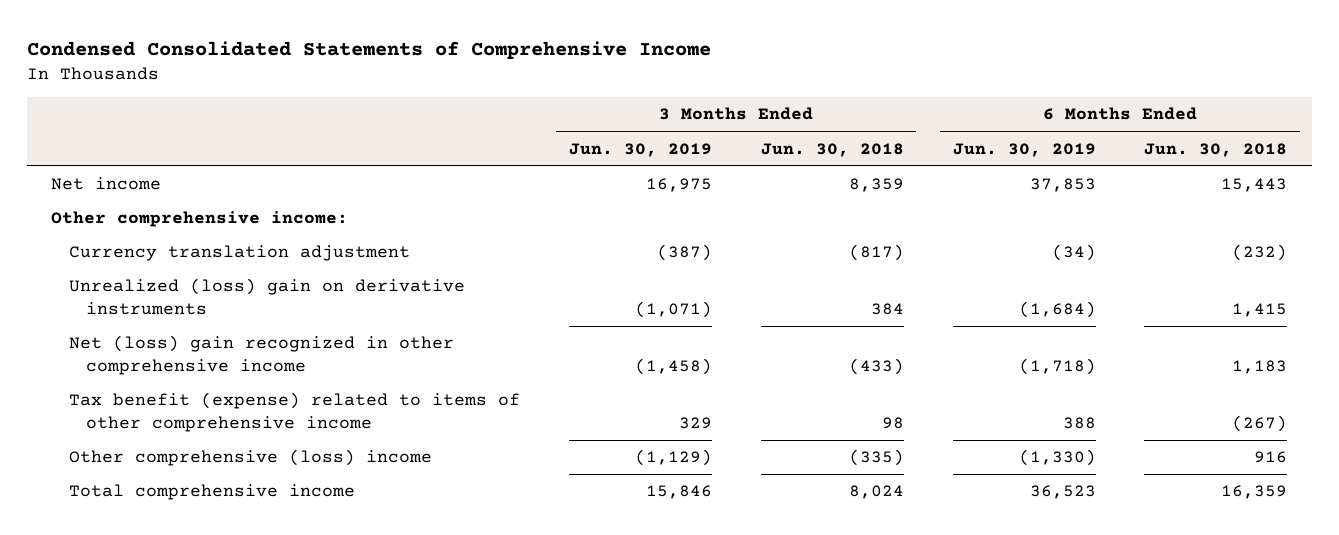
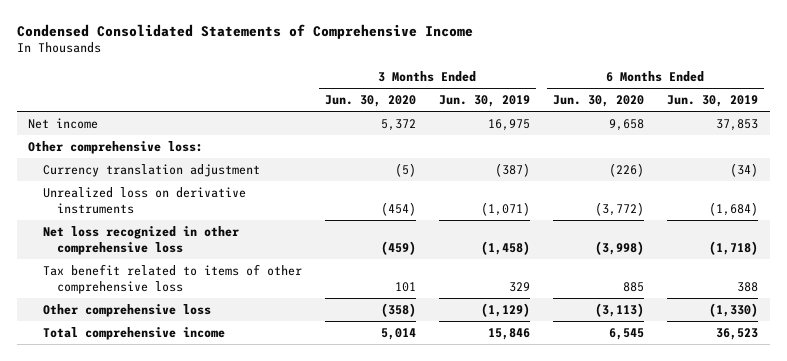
[760,142,904,157] Jun. 30, 2018 -> none
[1144,142,1288,157] Jun. 30, 2018 -> none
none -> [324,95,416,108] Jun. 30, 2020
none -> [552,95,644,108] Jun. 30, 2020
[51,211,349,228] Other comprehensive income: -> [28,140,204,154] Other comprehensive loss:
[68,278,465,316] Unrealized (loss) gain on derivative instruments -> [42,186,246,214] Unrealized loss on derivative instruments
[68,335,454,376] Net (loss) gain recognized in other comprehensive income -> [42,225,239,255] Net loss recognized in other comprehensive loss
[68,392,520,433] Tax benefit (expense) related to items of other comprehensive income -> [42,263,302,294] Tax benefit related to items of other comprehensive loss
[68,449,432,467] Other comprehensive (loss) income -> [42,303,211,317] Other comprehensive loss

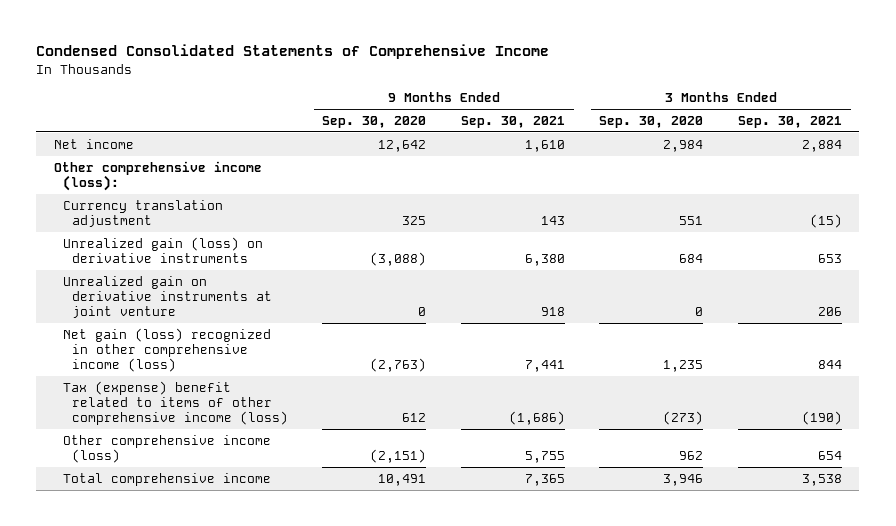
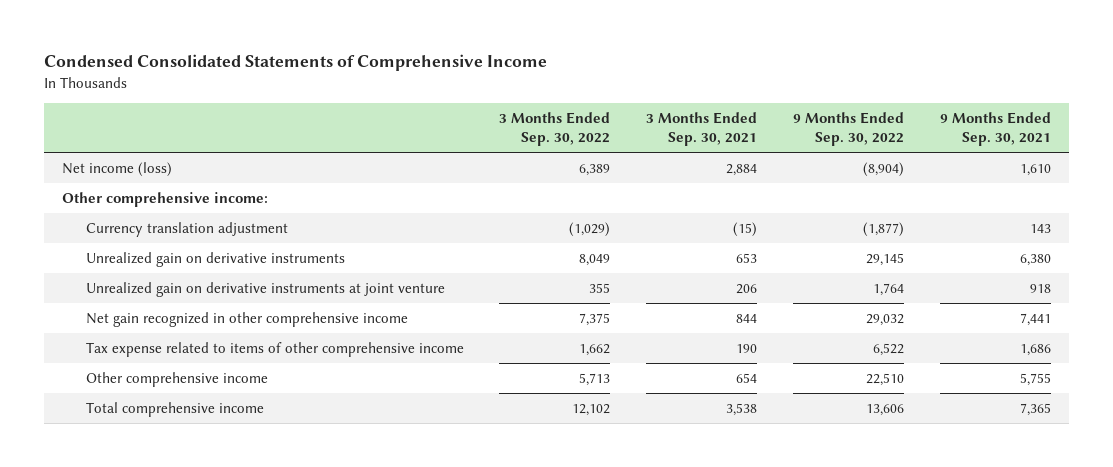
[322,116,427,129] Sep. 30, 2020 -> none
[599,116,704,129] Sep. 30, 2020 -> none
none -> [499,111,611,147] 3 Months Ended Sep. 30, 2022
none -> [793,111,905,147] 9 Months Ended Sep. 30, 2022
[53,138,134,149] Net income -> [61,161,172,177] Net income (loss)
[53,160,262,191] Other comprehensive income (loss): -> [61,191,268,207] Other comprehensive income:
[62,236,263,263] Unrealized gain (loss) on derivative instruments -> [85,251,345,267] Unrealized gain on derivative instruments
[62,327,271,373] Net gain (loss) recognized in other comprehensive income (loss) -> [85,311,408,327] Net gain recognized in other comprehensive income
[62,380,288,426] Tax (expense) benefit related to items of other comprehensive income (loss) -> [85,341,464,357] Tax expense related to items of other comprehensive income
[508,411,565,426] (1,686) -> [1019,343,1051,356] 1,686
[801,411,842,426] (190) -> [736,343,758,353] 190
[62,434,271,463] Other comprehensive income (loss) -> [85,371,268,387] Other comprehensive income

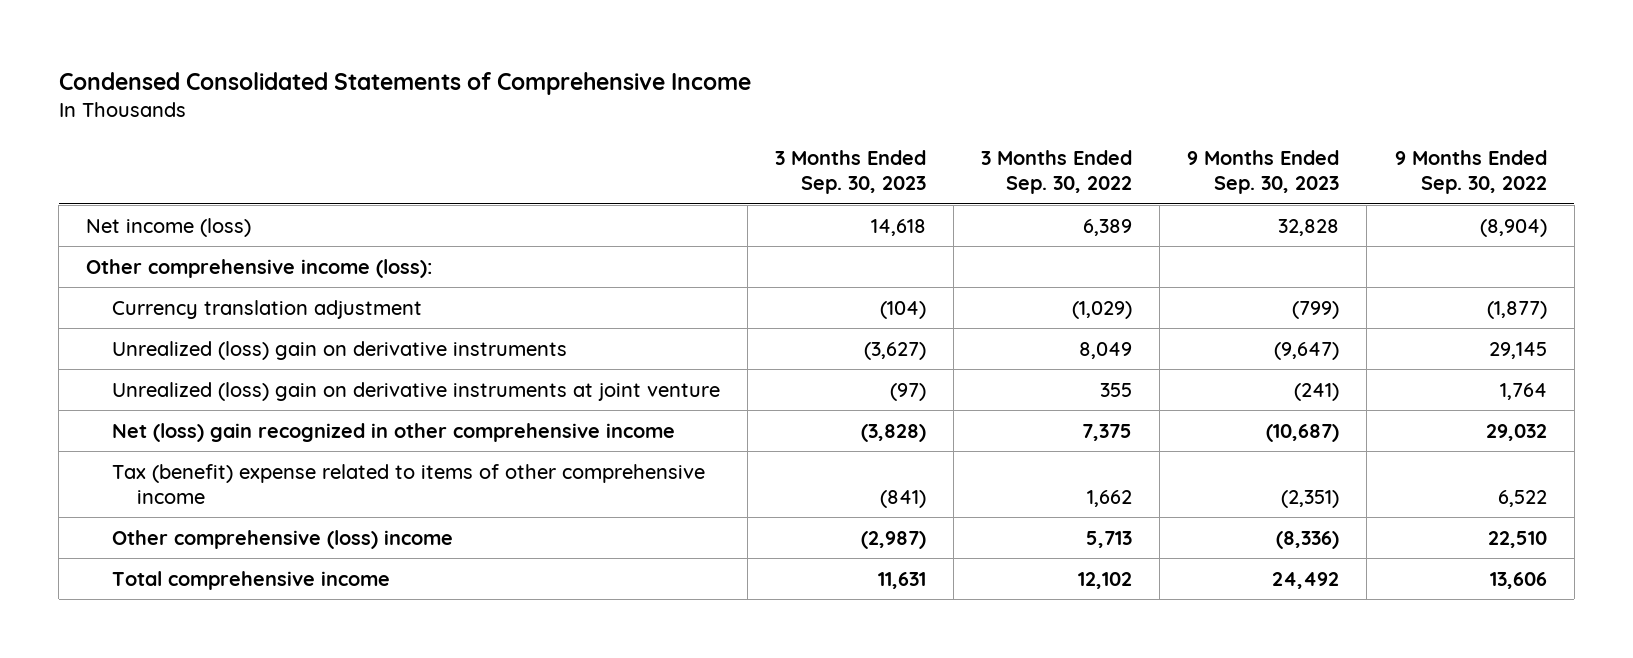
[646,111,758,147] 3 Months Ended Sep. 30, 2021 -> none
[939,111,1051,147] 9 Months Ended Sep. 30, 2021 -> none
none -> [774,149,926,195] 3 Months Ended Sep. 30, 2023
none -> [1187,149,1340,195] 9 Months Ended Sep. 30, 2023
[61,191,268,207] Other comprehensive income: -> [86,258,433,278] Other comprehensive income (loss):
[85,251,345,267] Unrealized gain on derivative instruments -> [111,340,567,360] Unrealized (loss) gain on derivative instruments
[85,281,445,297] Unrealized gain on derivative instruments at joint venture -> [111,381,720,401] Unrealized (loss) gain on derivative instruments at joint venture
[85,311,408,327] Net gain recognized in other comprehensive income -> [111,422,675,442] Net (loss) gain recognized in other comprehensive income
[85,341,464,357] Tax expense related to items of other comprehensive income -> [111,463,705,505] Tax (benefit) expense related to items of other comprehensive income
[85,371,268,387] Other comprehensive income -> [111,529,453,549] Other comprehensive (loss) income

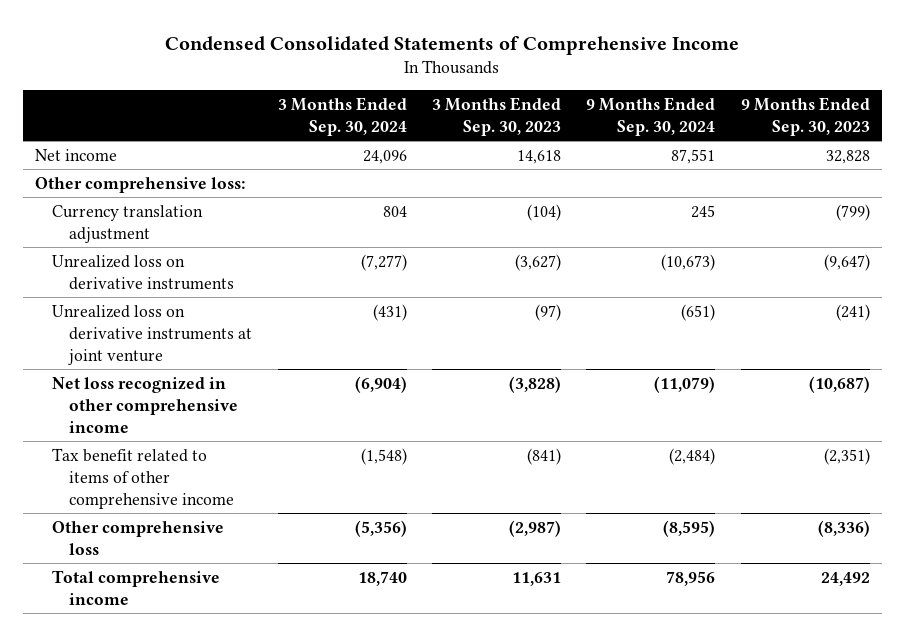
[981,149,1133,195] 3 Months Ended Sep. 30, 2022 -> none
[1394,149,1547,195] 9 Months Ended Sep. 30, 2022 -> none
none -> [277,96,407,137] 3 Months Ended Sep. 30, 2024
none -> [586,96,716,137] 9 Months Ended Sep. 30, 2024
[86,217,252,237] Net income (loss) -> [35,148,118,161] Net income
[86,258,433,278] Other comprehensive income (loss): -> [35,176,246,193] Other comprehensive loss:
[111,340,567,360] Unrealized (loss) gain on derivative instruments -> [52,254,235,290] Unrealized loss on derivative instruments
[111,381,720,401] Unrealized (loss) gain on derivative instruments at joint venture -> [52,304,253,365] Unrealized loss on derivative instruments at joint venture
[111,422,675,442] Net (loss) gain recognized in other comprehensive income -> [52,376,239,433] Net loss recognized in other comprehensive income
[111,463,705,505] Tax (benefit) expense related to items of other comprehensive income -> [52,447,235,509] Tax benefit related to items of other comprehensive income
[111,529,453,549] Other comprehensive (loss) income -> [52,520,225,555] Other comprehensive loss

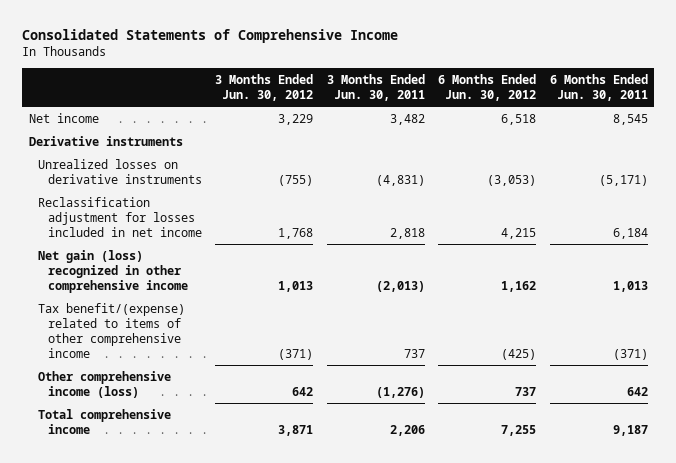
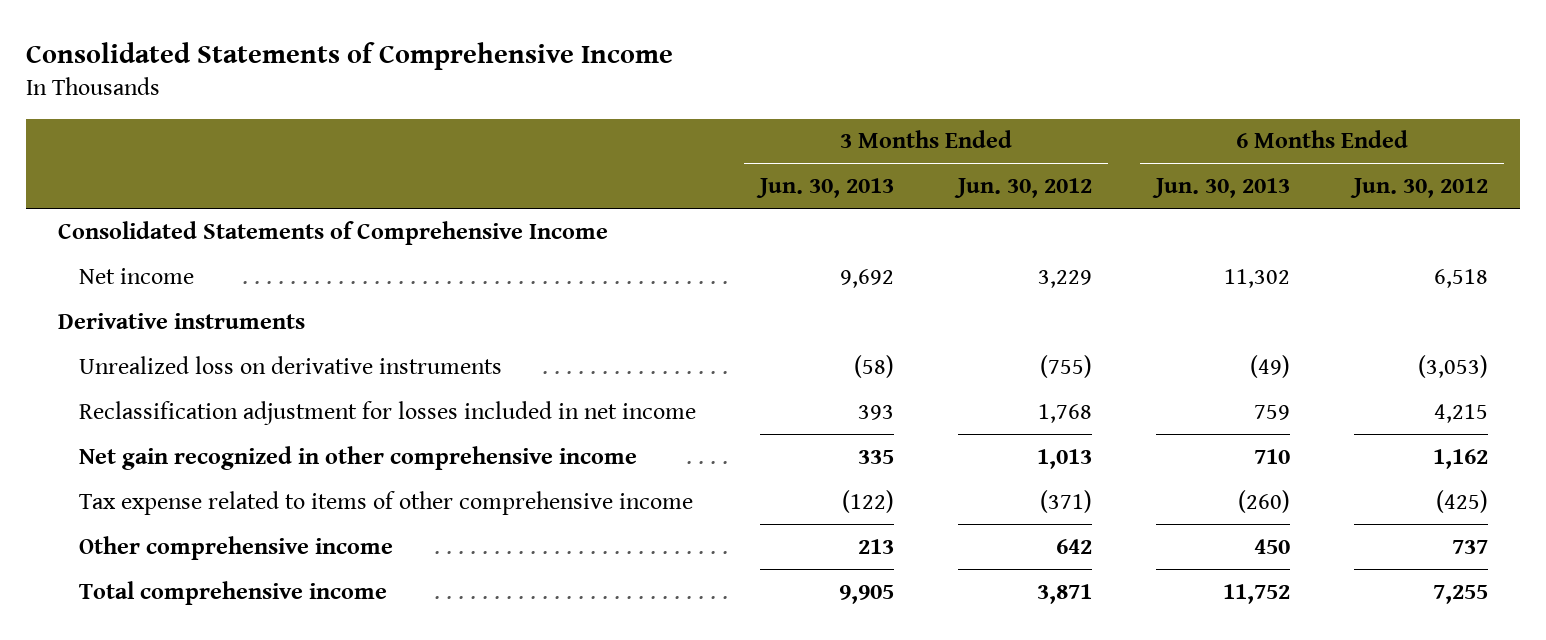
[326,73,425,101] 3 Months Ended Jun. 30, 2011 -> none
[549,73,648,101] 6 Months Ended Jun. 30, 2011 -> none
none -> [756,178,895,199] Jun. 30, 2013
none -> [1152,178,1291,199] Jun. 30, 2013
none -> [57,220,608,245] Consolidated Statements of Comprehensive Income
[38,158,202,184] Unrealized losses on derivative instruments -> [79,355,503,374] Unrealized loss on derivative instruments
[38,249,188,293] Net gain (loss) recognized in other comprehensive income -> [79,445,638,470] Net gain recognized in other comprehensive income
[38,302,186,358] Tax benefit/(expense) related to items of other comprehensive income -> [79,490,694,515] Tax expense related to items of other comprehensive income
[38,370,172,398] Other comprehensive income (loss) -> [79,535,394,560] Other comprehensive income

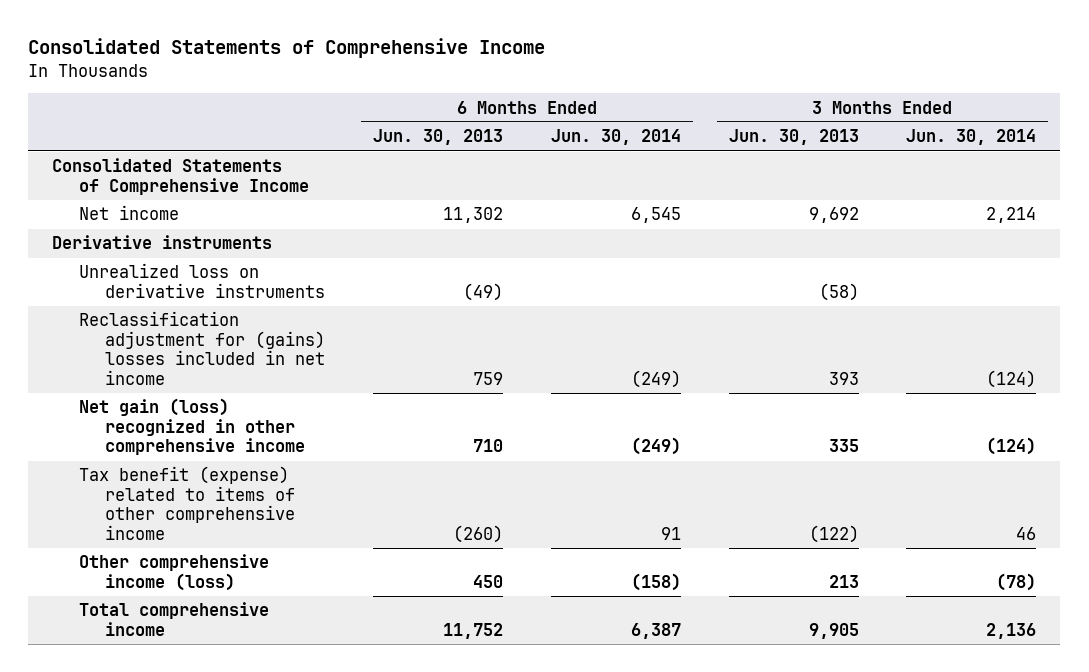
[954,178,1093,199] Jun. 30, 2012 -> none
[1350,178,1489,199] Jun. 30, 2012 -> none
none -> [550,129,681,146] Jun. 30, 2014
none -> [906,129,1037,146] Jun. 30, 2014
[79,400,697,425] Reclassification adjustment for losses included in net income -> [78,311,326,385] Reclassification adjustment for (gains) losses included in net income
[79,445,638,470] Net gain recognized in other comprehensive income -> [78,398,306,456] Net gain (loss) recognized in other comprehensive income
[79,490,694,515] Tax expense related to items of other comprehensive income -> [78,466,296,540] Tax benefit (expense) related to items of other comprehensive income
[79,535,394,560] Other comprehensive income -> [78,554,269,591] Other comprehensive income (loss)

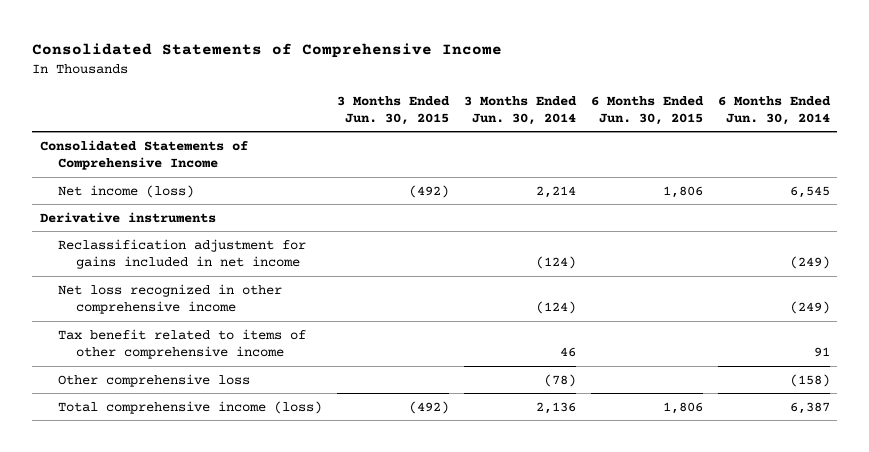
[373,129,504,146] Jun. 30, 2013 -> none
[728,129,859,146] Jun. 30, 2013 -> none
none -> [336,95,450,125] 3 Months Ended Jun. 30, 2015
none -> [590,95,704,125] 6 Months Ended Jun. 30, 2015
[78,205,179,221] Net income -> [57,184,194,198] Net income (loss)
[78,263,326,298] Unrealized loss on derivative instruments -> none
[78,311,326,385] Reclassification adjustment for (gains) losses included in net income -> [57,238,306,270] Reclassification adjustment for gains included in net income
[78,398,306,456] Net gain (loss) recognized in other comprehensive income -> [57,283,282,315] Net loss recognized in other comprehensive income
[78,466,296,540] Tax benefit (expense) related to items of other comprehensive income -> [57,328,306,360] Tax benefit related to items of other comprehensive income
[78,554,269,591] Other comprehensive income (loss) -> [57,373,250,387] Other comprehensive loss
[78,602,269,636] Total comprehensive income -> [57,400,322,414] Total comprehensive income (loss)

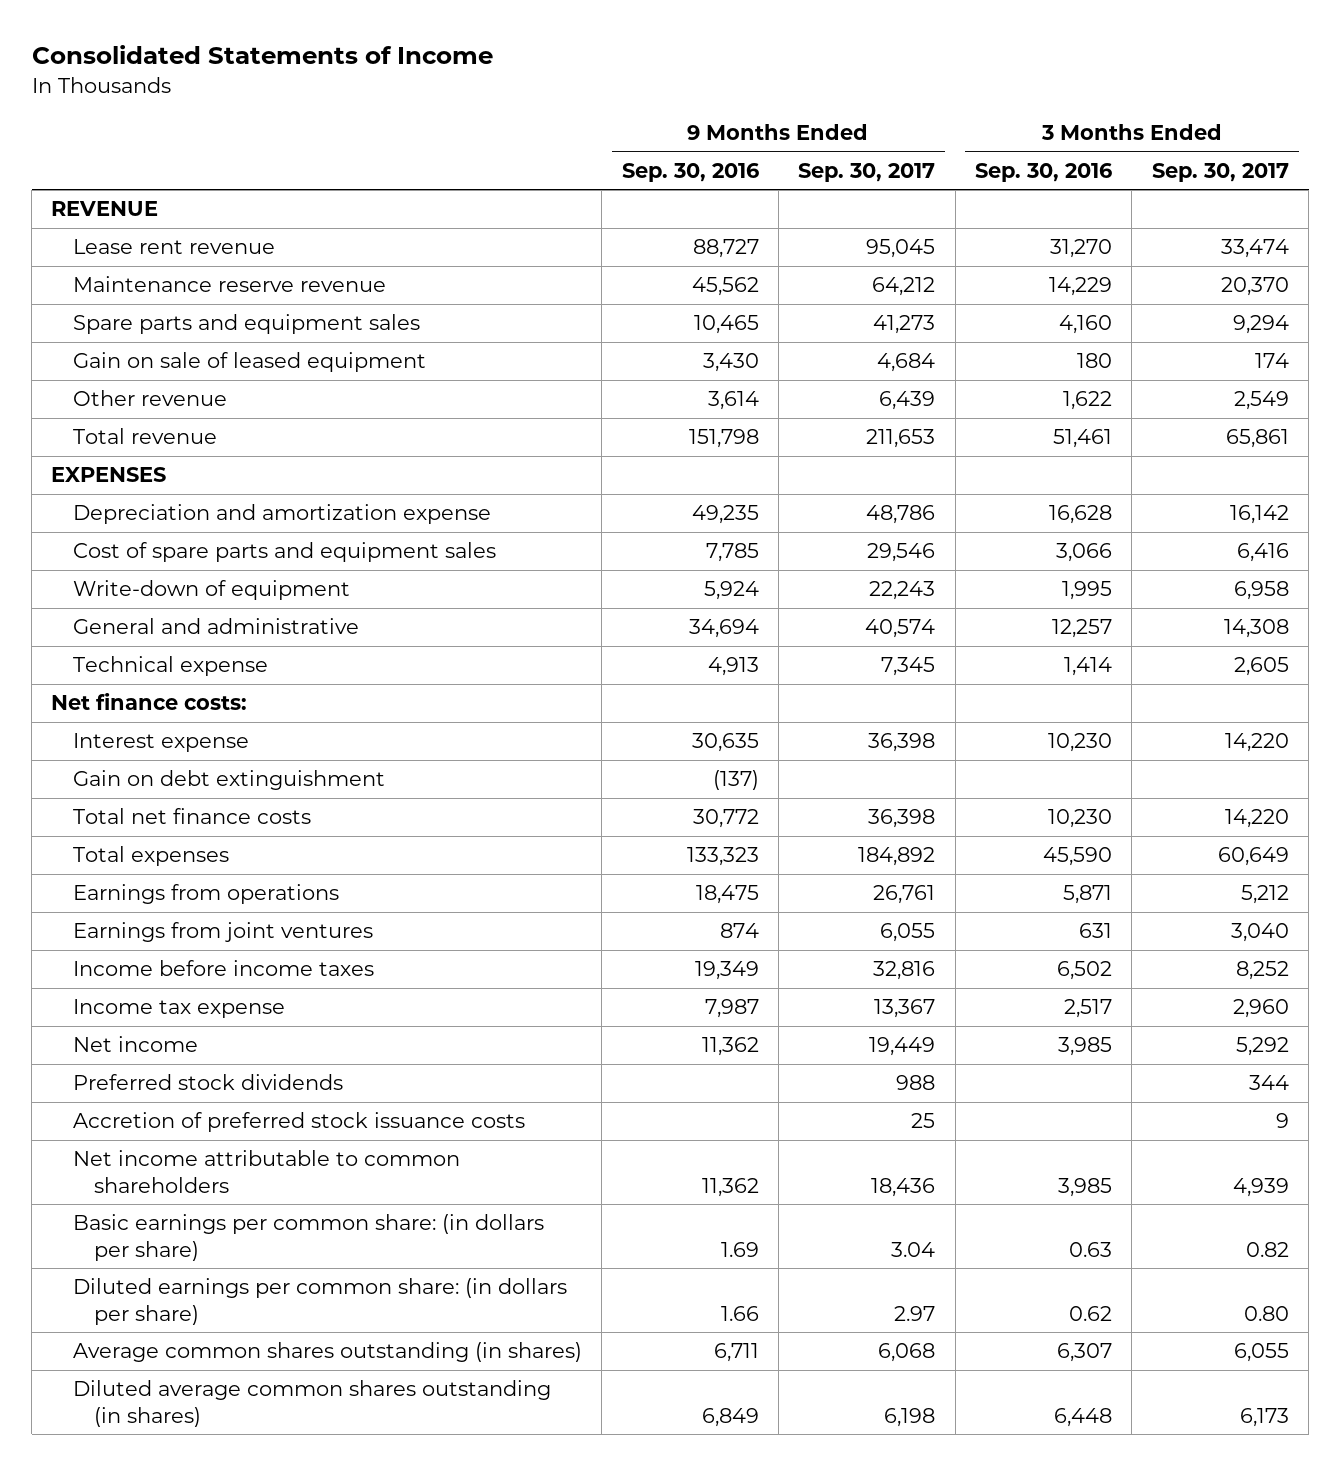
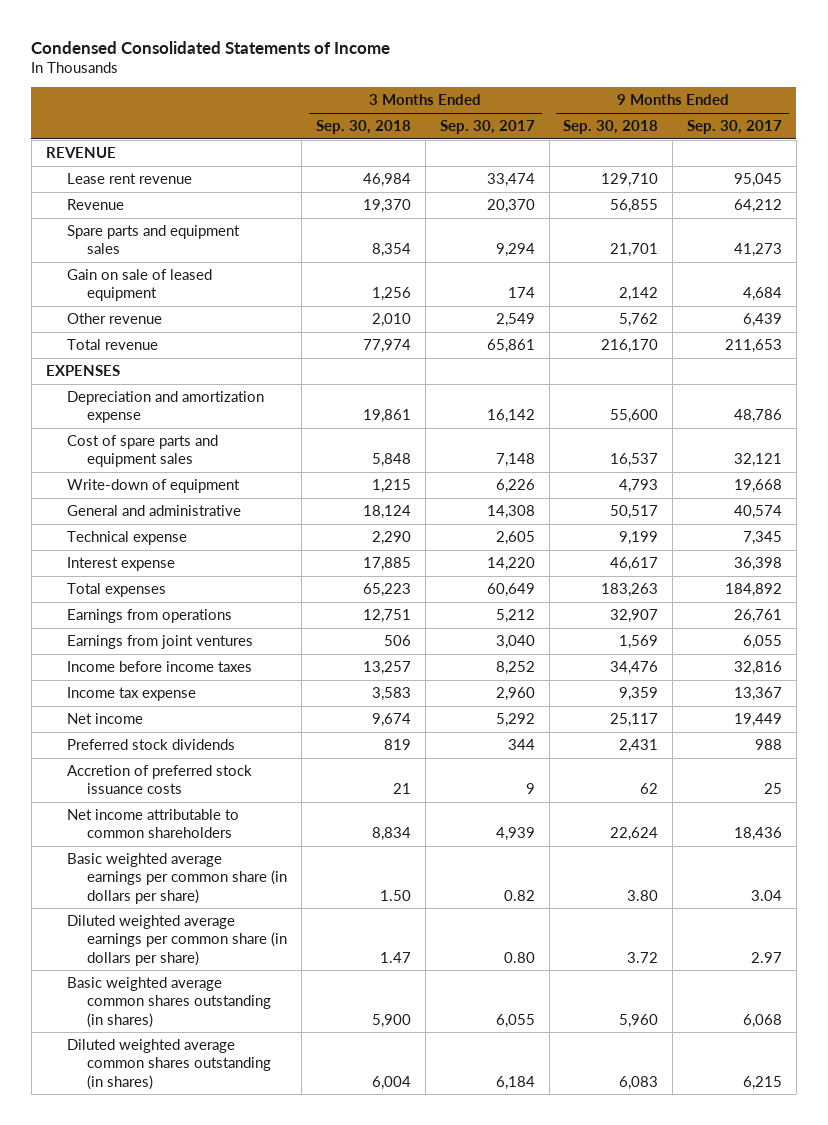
[31,45,493,65] Consolidated Statements of Income -> [31,40,391,54] Condensed Consolidated Statements of Income
[621,162,759,182] Sep. 30, 2016 -> none
[975,162,1113,182] Sep. 30, 2016 -> none
none -> [316,119,412,134] Sep. 30, 2018
none -> [563,119,659,134] Sep. 30, 2018
[72,276,386,293] Maintenance reserve revenue -> [66,198,124,210] Revenue
[867,543,936,563] 29,546 -> [734,453,783,468] 32,121
[1236,543,1289,563] 6,416 -> [495,453,535,468] 7,148
[869,581,936,601] 22,243 -> [734,478,783,493] 19,668
[1233,581,1289,601] 6,958 -> [495,478,535,493] 6,226
[51,693,248,711] Net finance costs: -> none
[72,770,385,791] Gain on debt extinguishment -> none
[72,808,311,825] Total net finance costs -> none
[72,1214,544,1262] Basic earnings per common share: (in dollars per share) -> [66,852,288,904] Basic weighted average earnings per common share (in dollars per share)
[72,1278,567,1326] Diluted earnings per common share: (in dollars per share) -> [66,914,288,966] Diluted weighted average earnings per common share (in dollars per share)
[72,1342,582,1363] Average common shares outstanding (in shares) -> [66,976,272,1028] Basic weighted average common shares outstanding (in shares)
[72,1380,551,1428] Diluted average common shares outstanding (in shares) -> [66,1038,272,1090] Diluted weighted average common shares outstanding (in shares)
[884,1408,936,1428] 6,198 -> [743,1075,783,1090] 6,215
[1239,1408,1289,1428] 6,173 -> [495,1075,535,1090] 6,184

